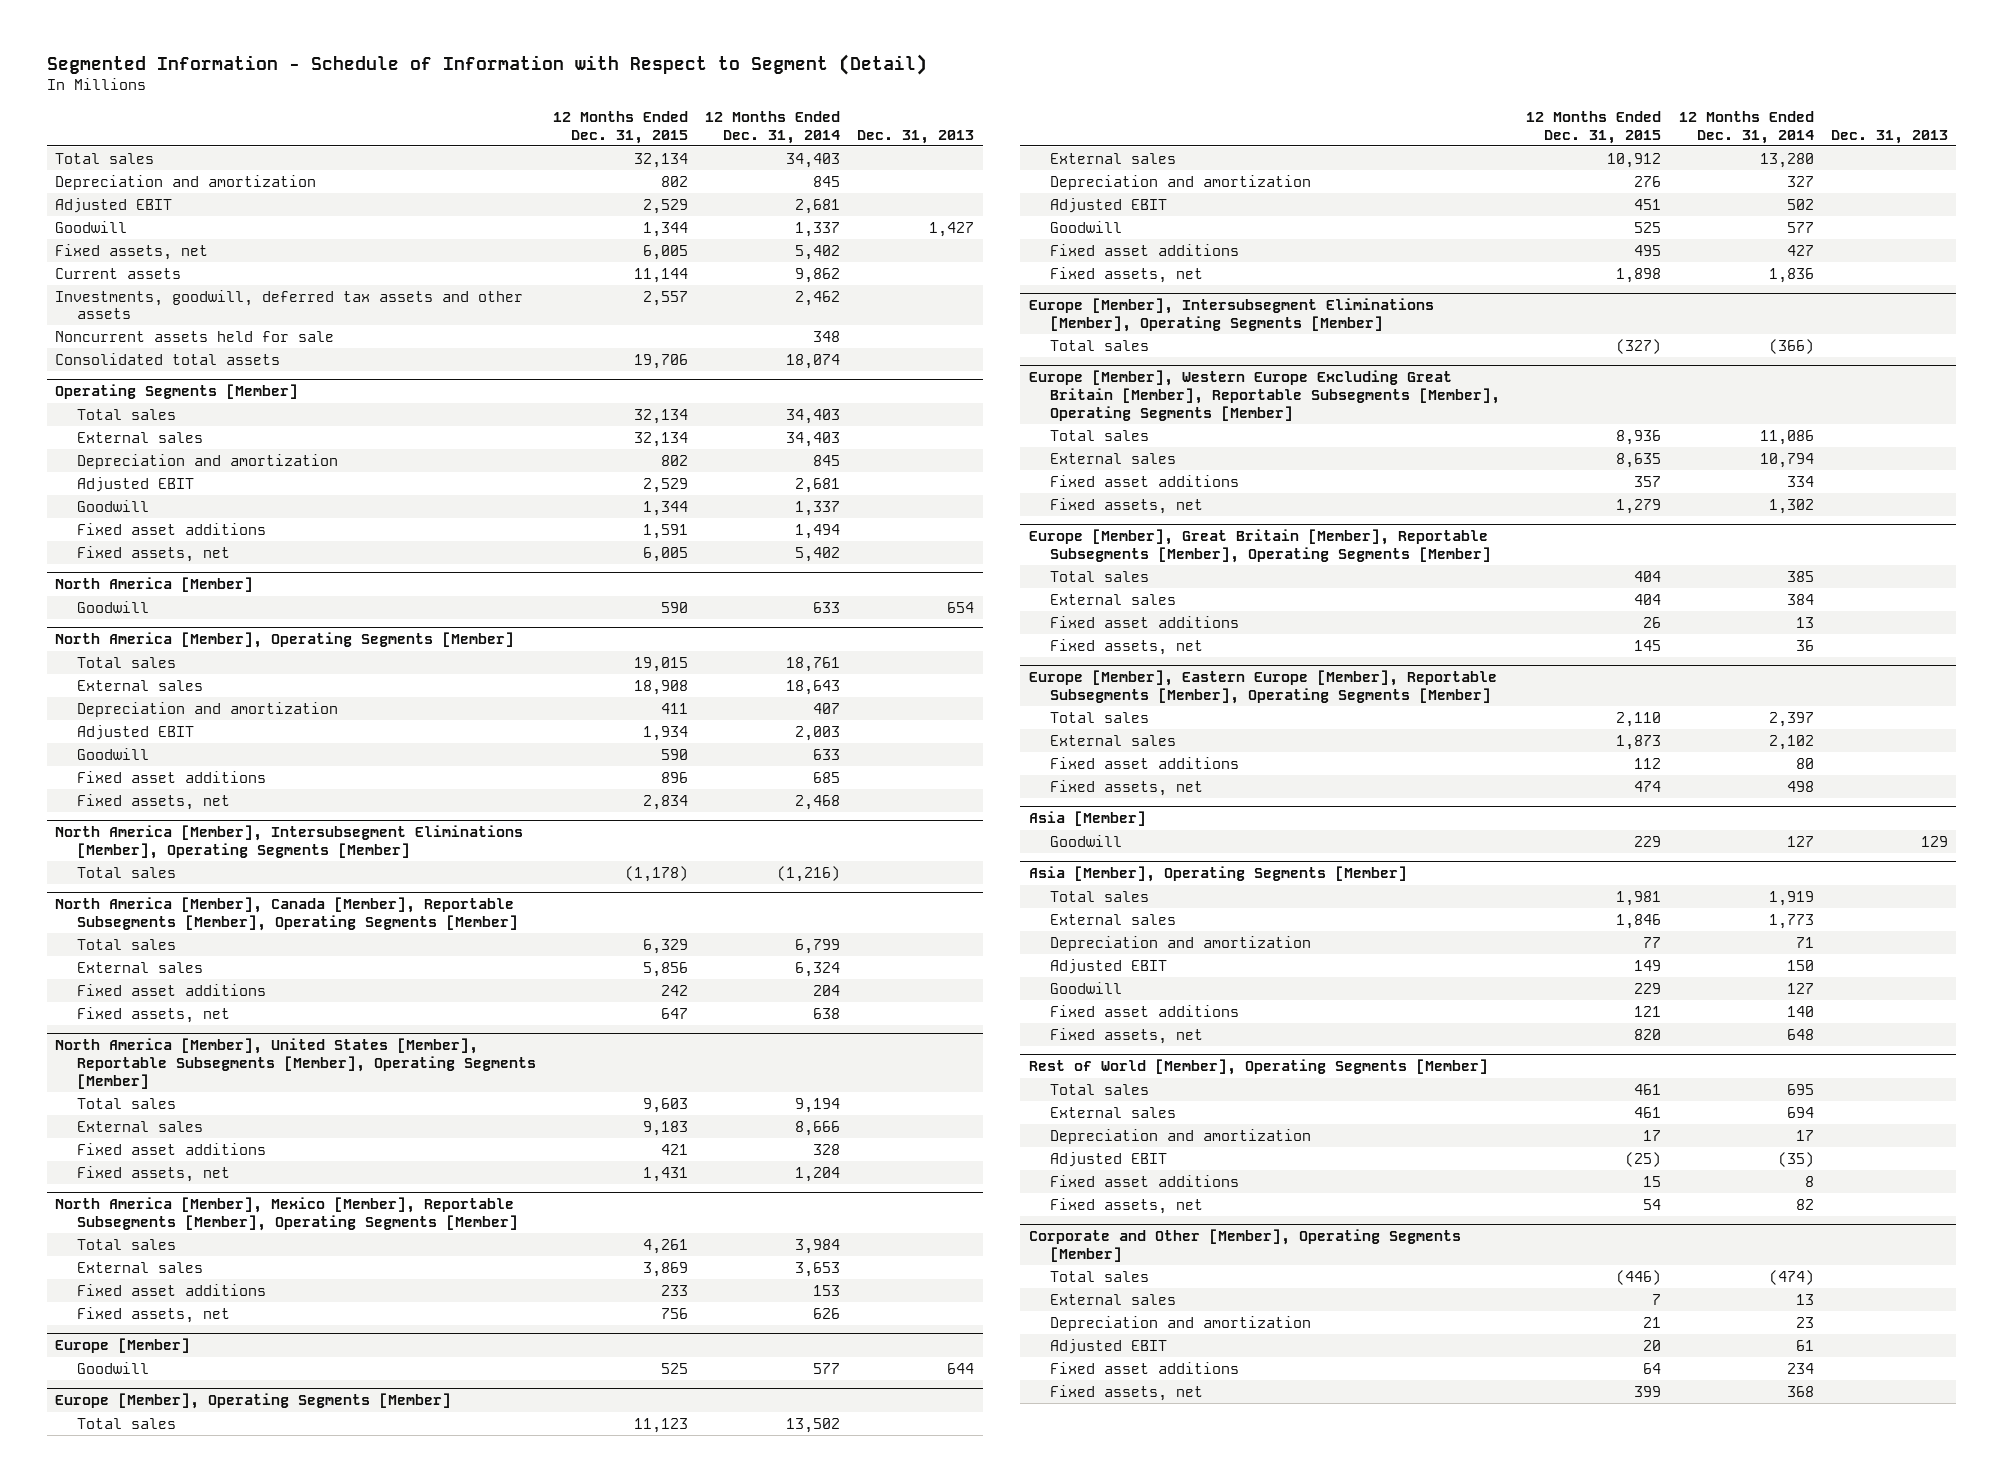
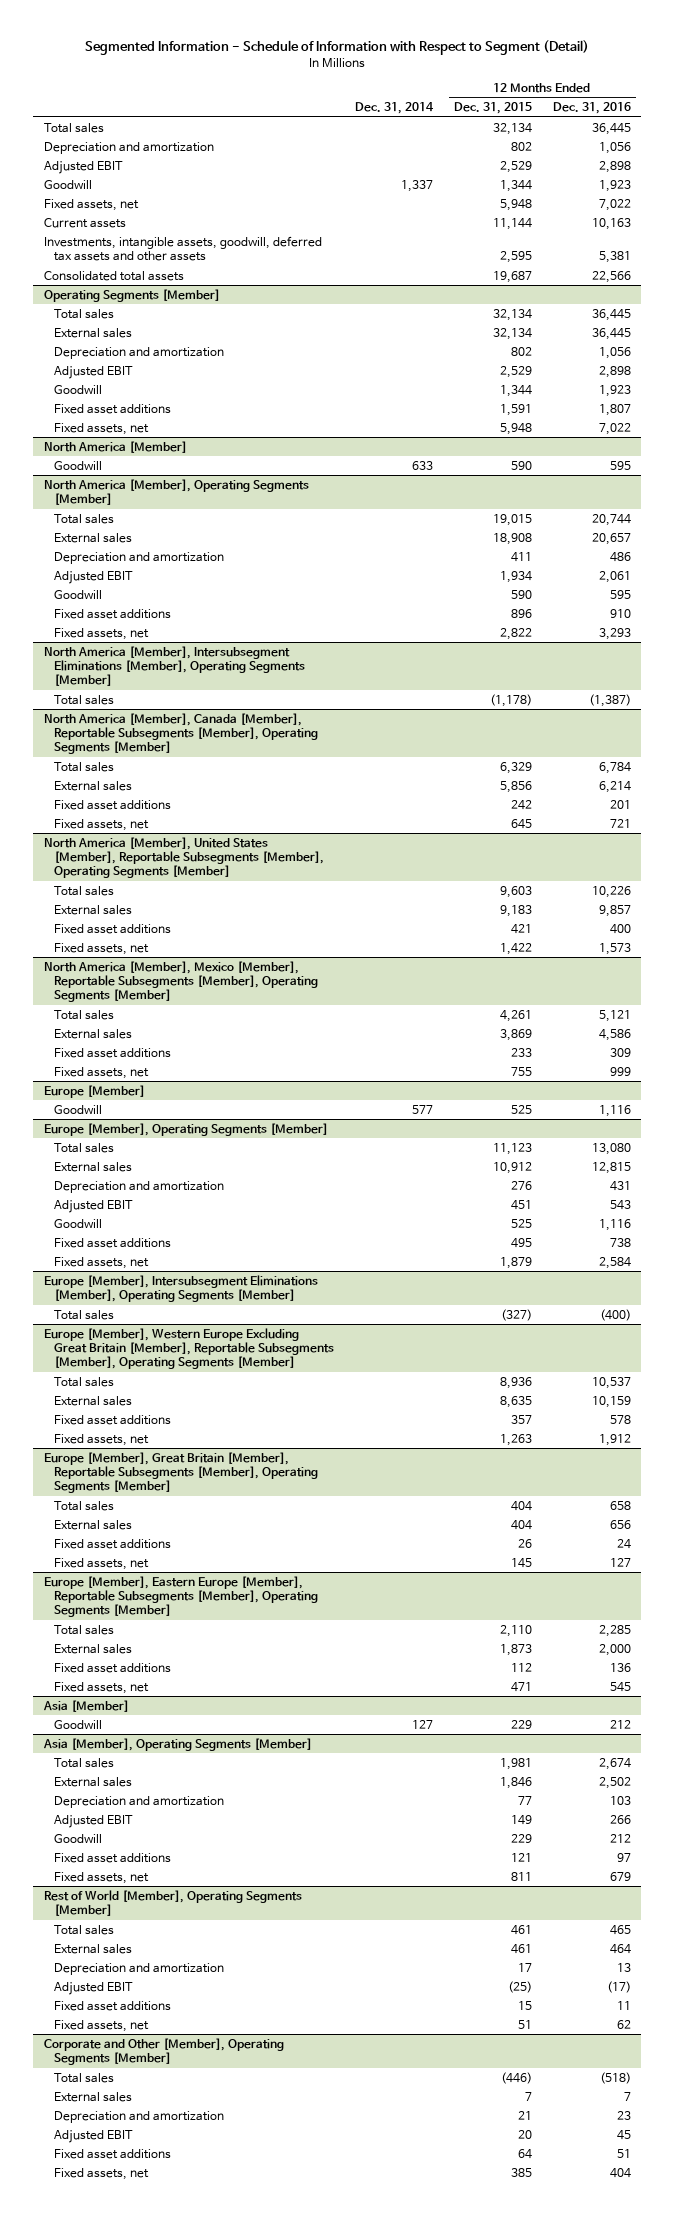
[704,110,840,144] 12 Months Ended Dec. 31, 2014 -> none
[857,129,975,144] Dec. 31, 2013 -> none
none -> [354,102,434,115] Dec. 31, 2014
none -> [552,102,631,115] Dec. 31, 2016
[642,244,688,260] 6,005 -> [499,198,532,211] 5,948
[55,330,335,342] Noncurrent assets held for sale -> none
[55,289,524,320] Investments, goodwill, deferred tax assets and other assets -> [43,235,322,262] Investments, intangible assets, goodwill, deferred tax assets and other assets
[642,290,688,306] 2,557 -> [499,251,532,264] 2,595
[633,353,688,369] 19,706 -> [492,270,532,283] 19,687
[642,546,688,562] 6,005 -> [499,422,532,435] 5,948
[642,794,688,810] 2,834 -> [499,627,532,640] 2,822
[660,1007,688,1019] 647 -> [510,818,532,829] 645
[642,1166,688,1182] 1,431 -> [499,942,532,955] 1,422
[660,1307,688,1319] 756 -> [510,1066,532,1076] 755
[1616,267,1662,283] 1,898 -> [499,1256,532,1269] 1,879
[1616,498,1662,514] 1,279 -> [499,1433,532,1446] 1,263
[1634,780,1662,792] 474 -> [510,1681,532,1692] 471
[1634,1028,1662,1040] 820 -> [510,1871,532,1881] 811
[1643,1198,1662,1210] 54 -> [517,2019,532,2029] 51
[1634,1385,1662,1397] 399 -> [510,2167,532,2177] 385

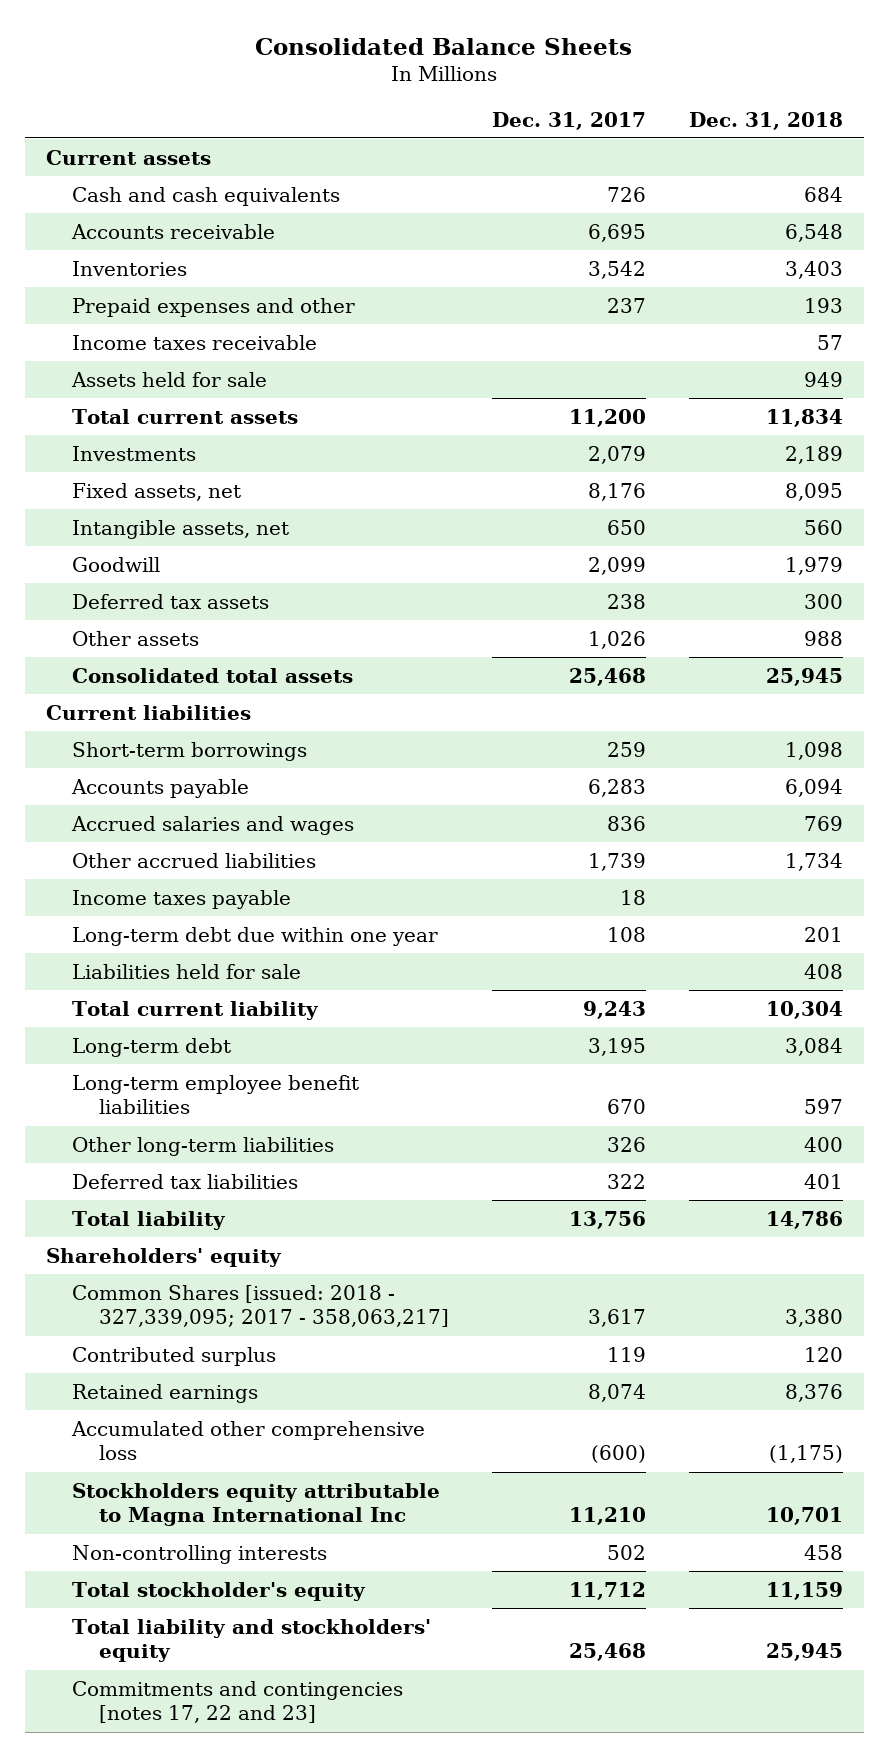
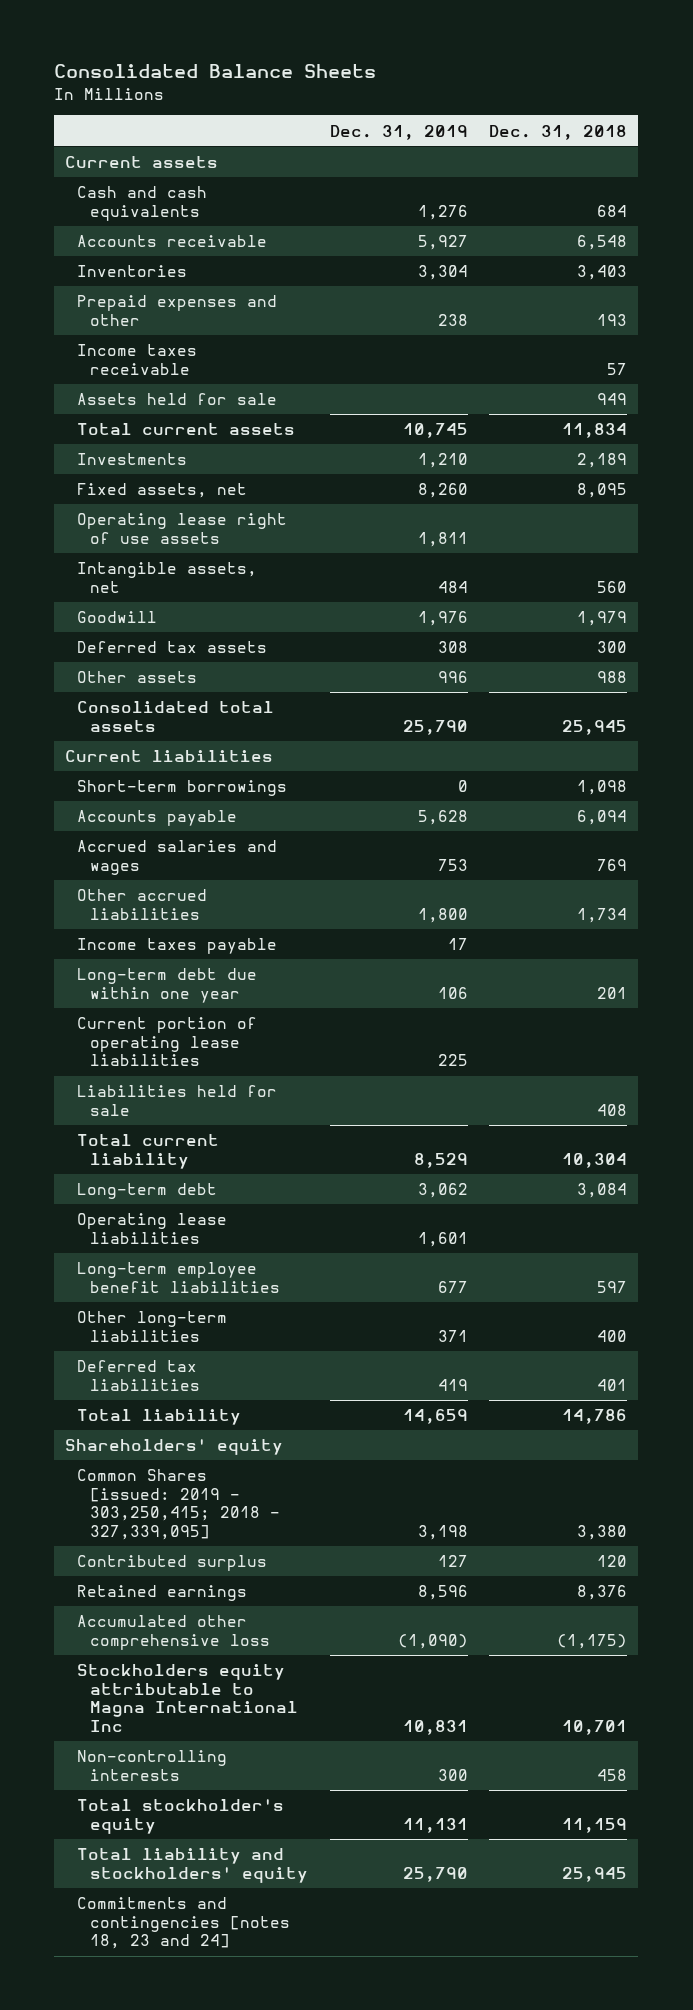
[491,111,646,130] Dec. 31, 2017 -> none
none -> [329,124,468,140] Dec. 31, 2019
none -> [77,513,288,544] Operating lease right of use assets
none -> [77,1017,258,1067] Current portion of operating lease liabilities
none -> [77,1213,228,1244] Operating lease liabilities
[72,1284,449,1328] Common Shares [issued: 2018 - 327,339,095; 2017 - 358,063,217] -> [77,1469,280,1540] Common Shares [issued: 2019 - 303,250,415; 2018 - 327,339,095]
[72,1680,404,1724] Commitments and contingencies [notes 17, 22 and 23] -> [77,1897,290,1950] Commitments and contingencies [notes 18, 23 and 24]

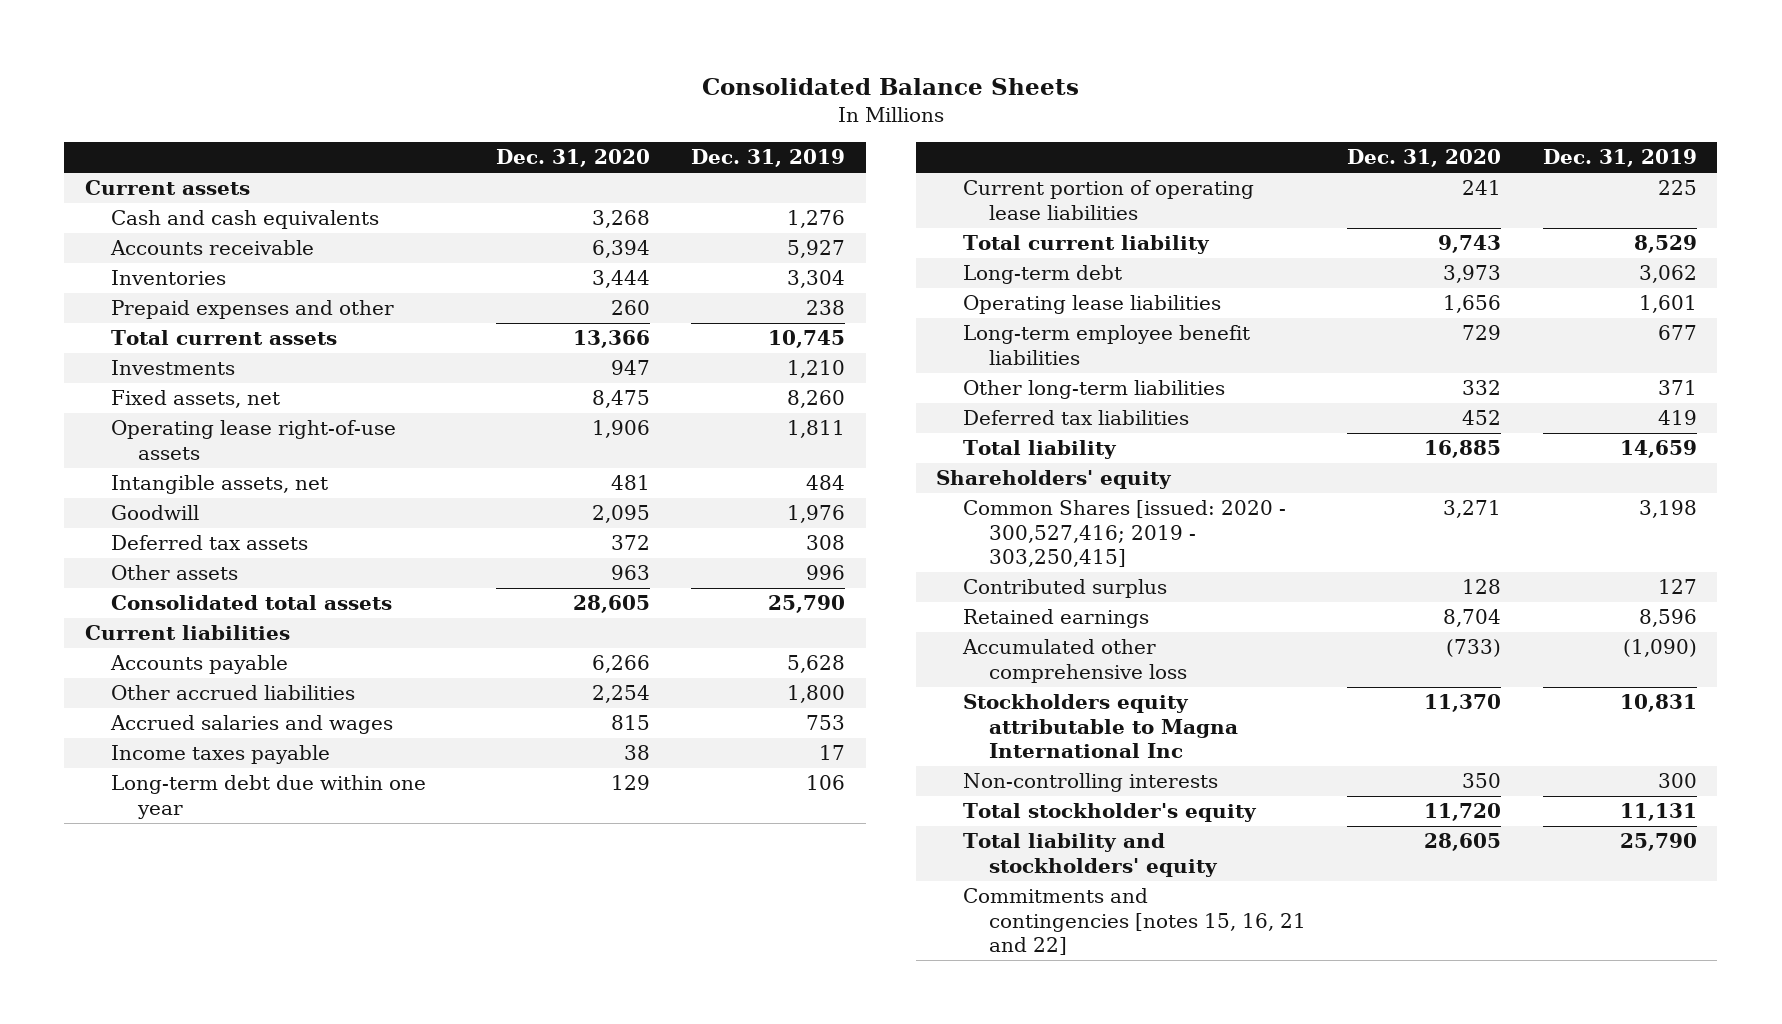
[489,124,628,140] Dec. 31, 2018 -> none
none -> [496,149,651,168] Dec. 31, 2020
[77,344,198,375] Income taxes receivable -> none
[77,393,278,406] Assets held for sale -> none
[77,513,288,544] Operating lease right of use assets -> [111,420,397,460] Operating lease right-of-use assets
[77,780,288,797] Short-term borrowings -> none
[77,840,278,875] Accrued salaries and wages -> [110,715,394,735] Accrued salaries and wages
[77,1085,278,1116] Liabilities held for sale -> none
[77,1469,280,1540] Common Shares [issued: 2019 - 303,250,415; 2018 - 327,339,095] -> [962,500,1286,567] Common Shares [issued: 2020 - 300,527,416; 2019 - 303,250,415]
[77,1897,290,1950] Commitments and contingencies [notes 18, 23 and 24] -> [962,888,1307,955] Commitments and contingencies [notes 15, 16, 21 and 22]

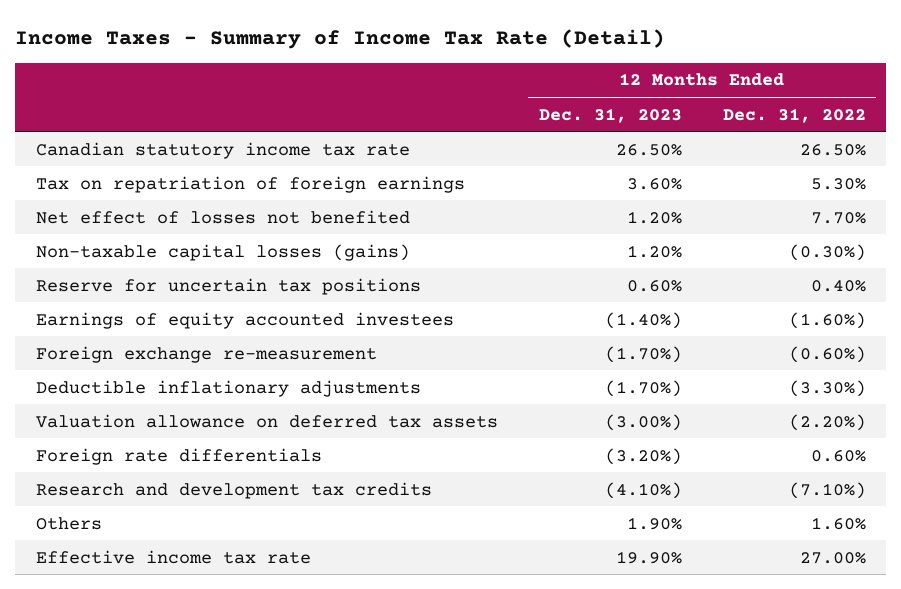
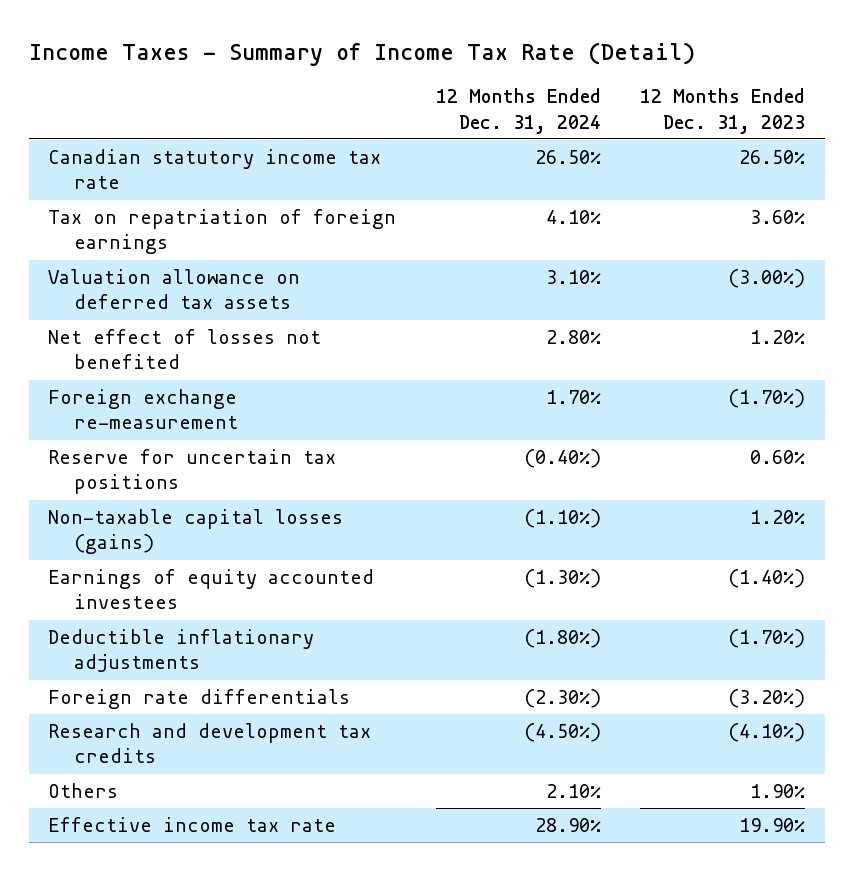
[722,107,866,123] Dec. 31, 2022 -> none
none -> [435,88,601,134] 12 Months Ended Dec. 31, 2024
[35,413,498,428] Valuation allowance on deferred tax assets -> [48,268,301,310] Valuation allowance on deferred tax assets
[35,345,377,363] Foreign exchange re-measurement -> [48,388,238,430] Foreign exchange re-measurement
[35,243,410,261] Non-taxable capital losses (gains) -> [48,508,344,555] Non-taxable capital losses (gains)

